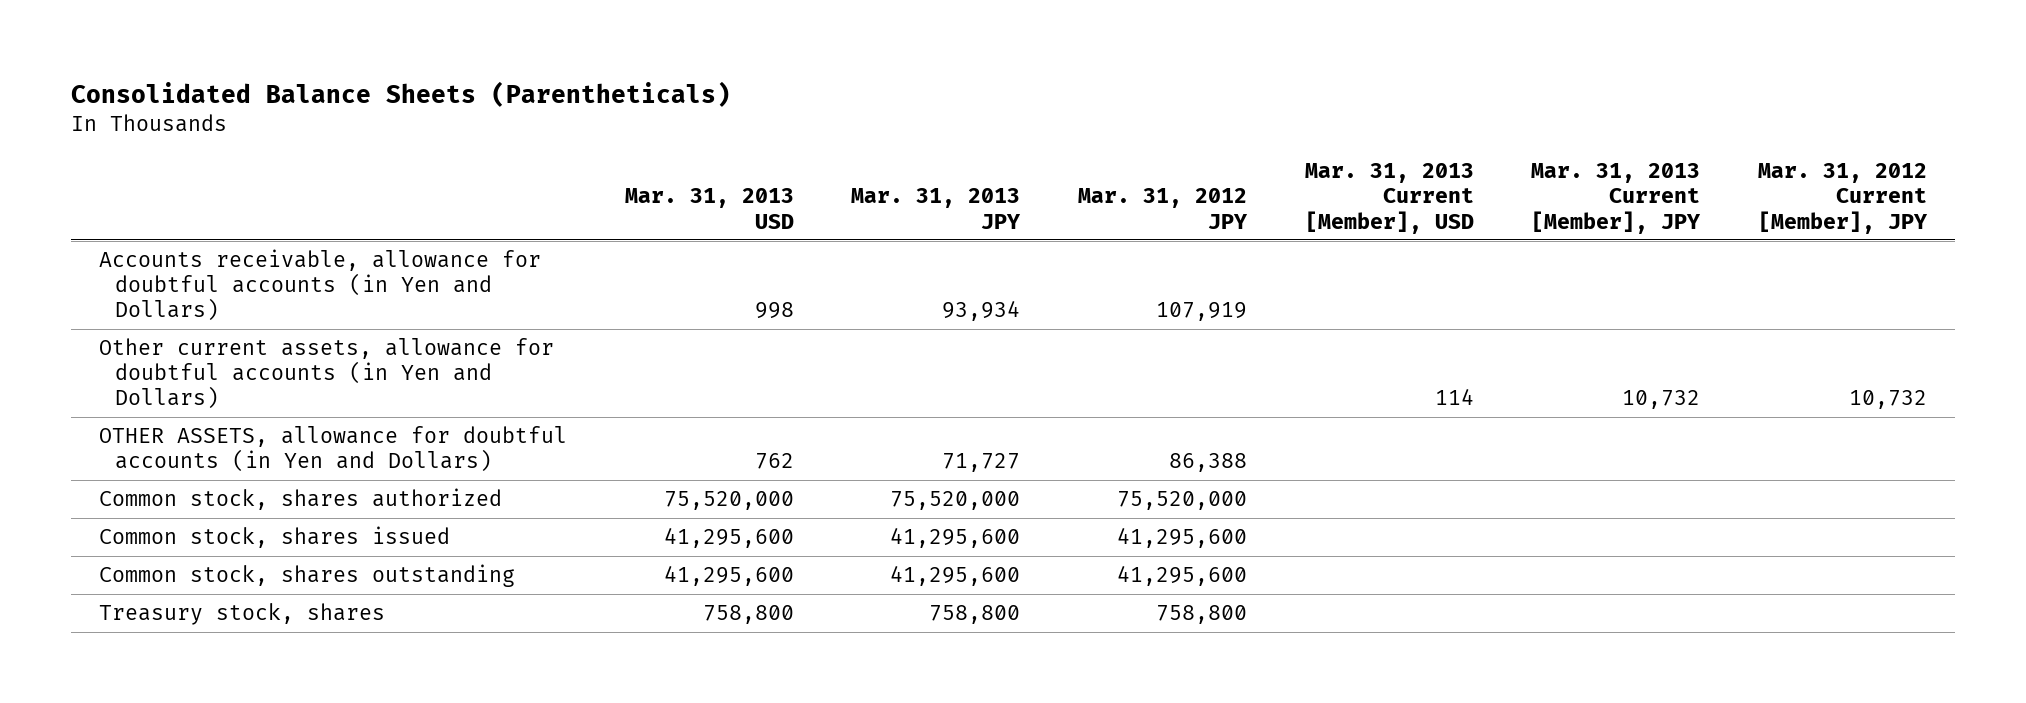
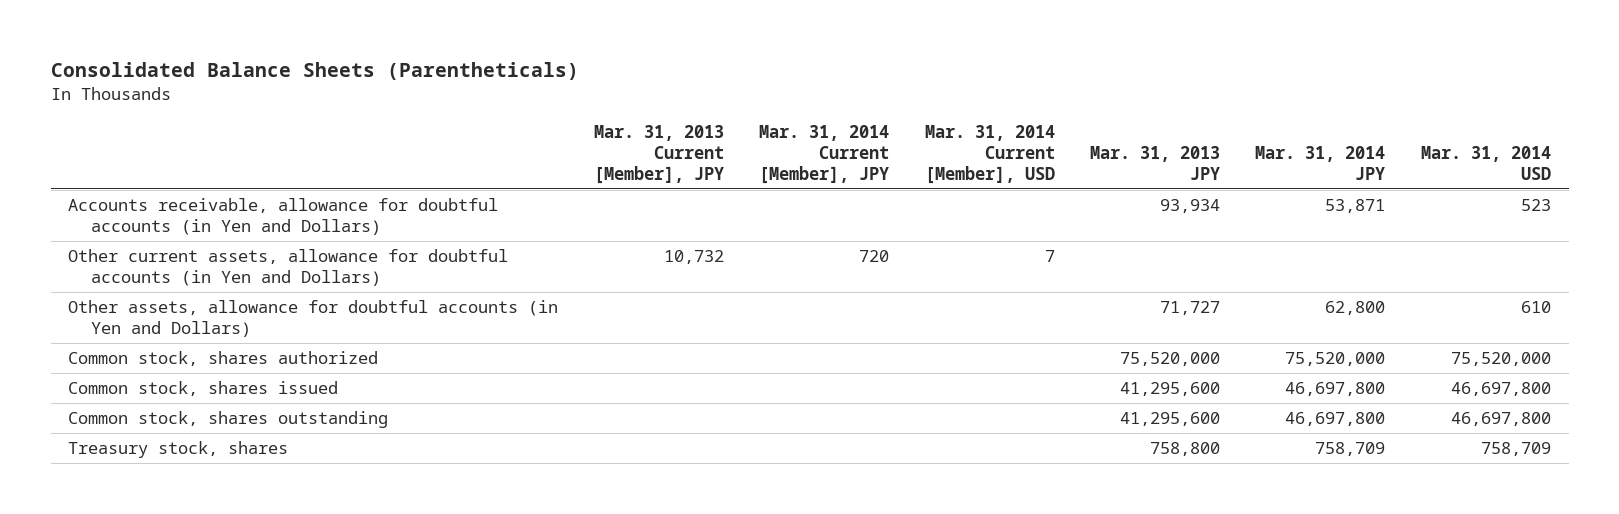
[624,188,794,229] Mar. 31, 2013 USD -> none
[1078,188,1249,229] Mar. 31, 2012 JPY -> none
[1304,163,1474,234] Mar. 31, 2013 Current [Member], USD -> none
[1757,163,1928,234] Mar. 31, 2012 Current [Member], JPY -> none
none -> [759,124,890,184] Mar. 31, 2014 Current [Member], JPY
none -> [924,124,1055,184] Mar. 31, 2014 Current [Member], USD
none -> [1255,145,1386,180] Mar. 31, 2014 JPY
none -> [1420,145,1551,180] Mar. 31, 2014 USD
[99,338,555,410] Othеr currеnt assеts, allowancе for doubtful accounts (in Yen and Dollars) -> [68,249,509,287] Other current assets, allowance for doubtful accounts (in Yen and Dollars)
[99,426,568,473] OTHER ΑSSETS, allowancе for doubtful accounts (in Yen and Dollars) -> [68,300,559,338] Other assets, allowance for doubtful accounts (in Yen and Dollars)

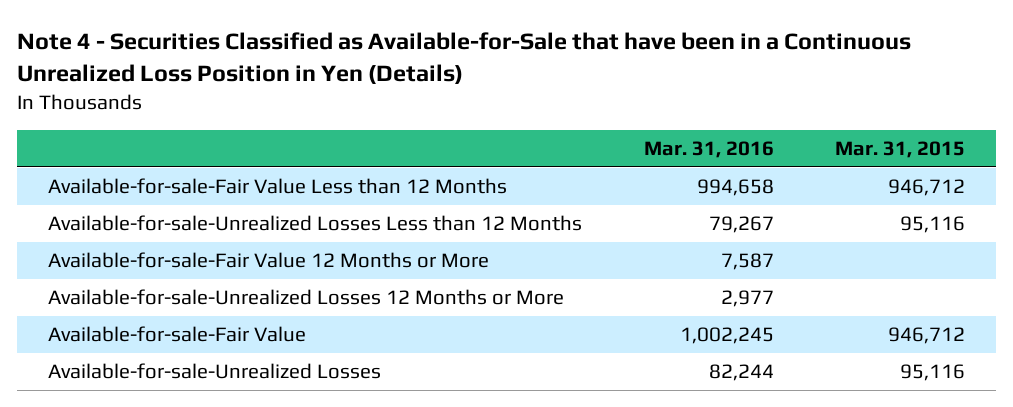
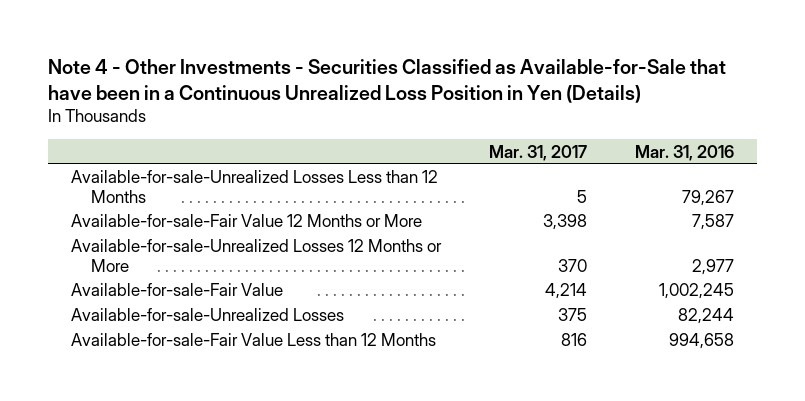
[17,32,912,85] Note 4 - Securities Classified as Available-for-Sale that have been in a Continuous Unrealized Loss Position in Yen (Details) -> [47,58,726,103] Note 4 - Other Investments - Securities Classified as Available-for-Sale that have been in a Continuous Unrealized Loss Position in Yen (Details)
[835,140,966,158] Mar. 31, 2015 -> none
none -> [488,144,587,161] Mar. 31, 2017
[48,178,508,195] Available-for-sale-Fair Value Less than 12 Months -> [71,333,437,347] Available-for-sale-Fair Value Less than 12 Months

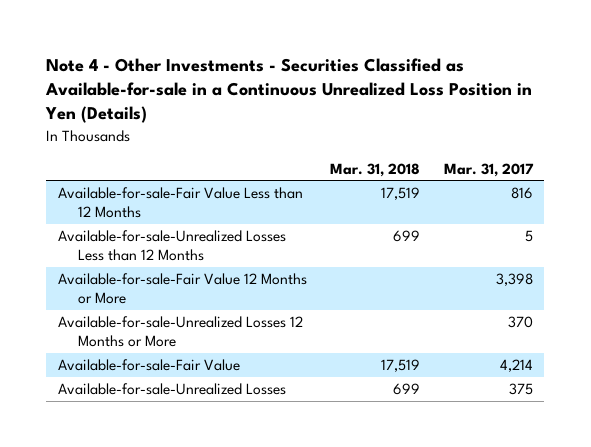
[47,58,726,103] Note 4 - Other Investments - Securities Classified as Available-for-Sale that have been in a Continuous Unrealized Loss Position in Yen (Details) -> [45,57,533,124] Note 4 - Other Investments - Securities Classified as Available-for-sale in a Continuous Unrealized Loss Position in Yen (Details)
[634,144,734,161] Mar. 31, 2016 -> none
none -> [330,162,421,177] Mar. 31, 2018
[71,333,437,347] Available-for-sale-Fair Value Less than 12 Months -> [57,187,303,218] Available-for-sale-Fair Value Less than 12 Months

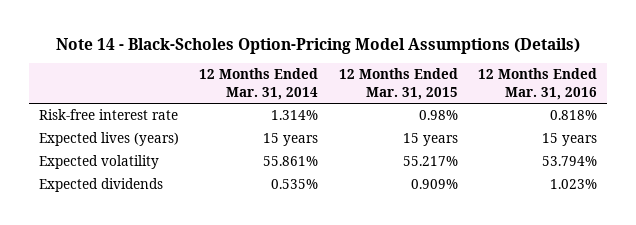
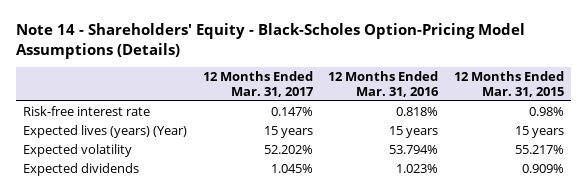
[56,37,581,54] Note 14 - Black-Scholes Option-Pricing Model Assumptions (Details) -> [15,23,525,59] Note 14 - Shareholders' Equity - Black-Scholes Option-Pricing Model Assumptions (Details)
[199,68,319,100] 12 Months Ended Mar. 31, 2014 -> none
none -> [202,71,314,97] 12 Months Ended Mar. 31, 2017
[39,132,180,147] Expected lives (years) -> [23,125,188,139] Expected lives (years) (Year)

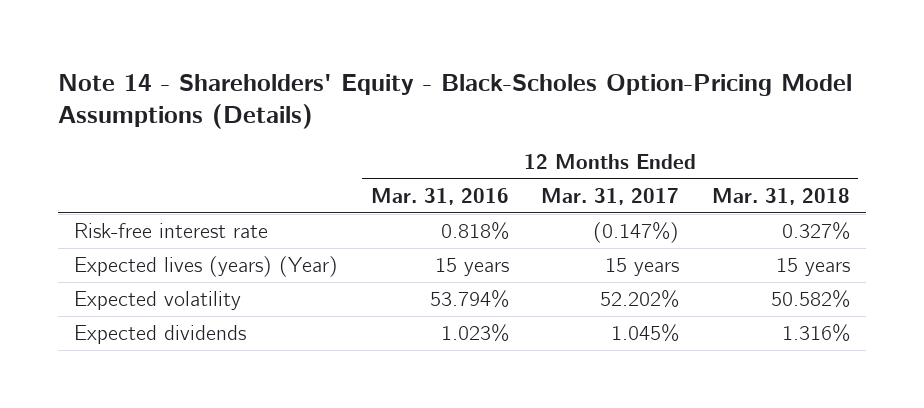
[453,71,564,97] 12 Months Ended Mar. 31, 2015 -> none
none -> [711,188,850,206] Mar. 31, 2018
[270,107,313,117] 0.147% -> [593,222,680,244] (0.147%)

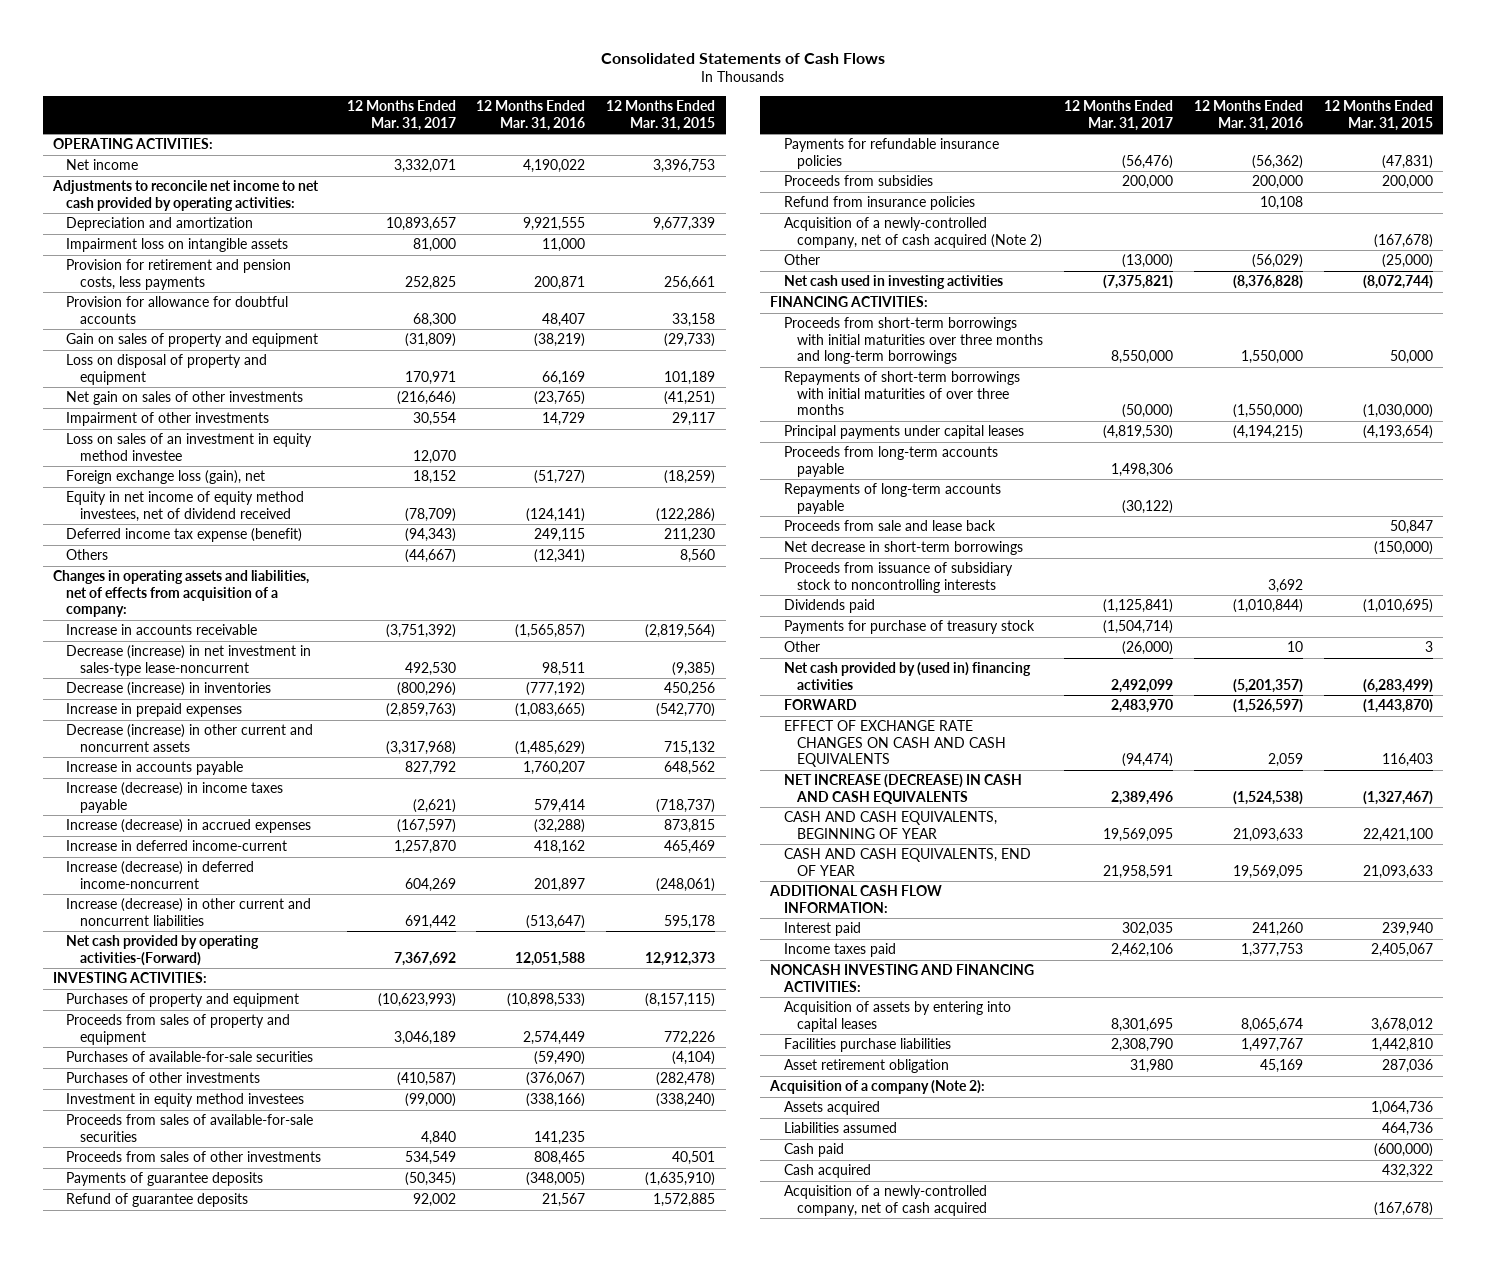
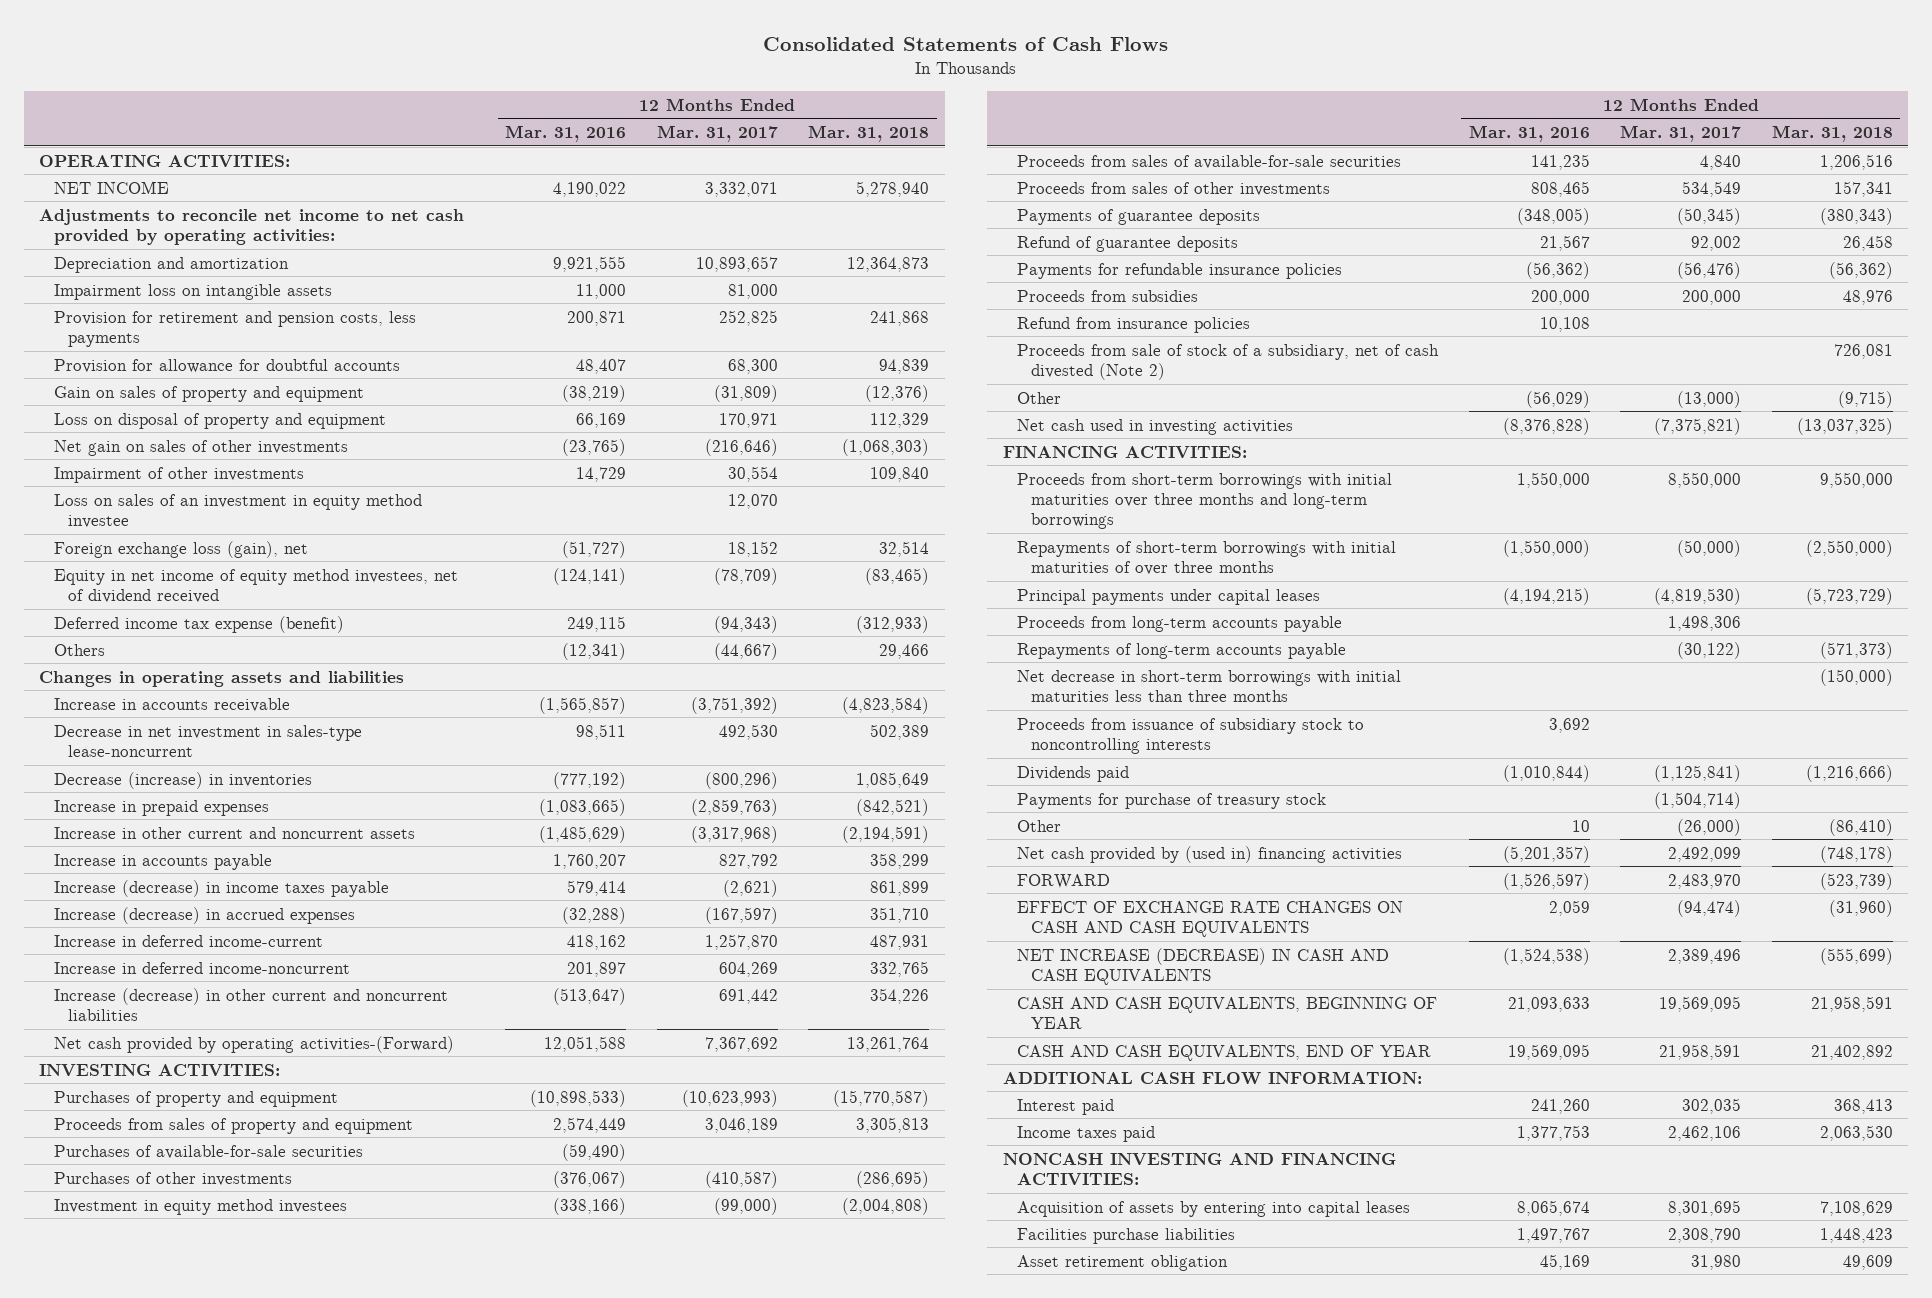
[606,100,716,131] 12 Months Ended Mar. 31, 2015 -> none
none -> [808,124,930,142] Mar. 31, 2018
[66,159,139,171] Net income -> [53,180,169,194] NET INCOME
[52,570,309,618] Changes in operating assets and liabilities, net of effects from acquisition of a company: -> [39,670,405,687] Changes in operating assets and liabilities
[66,645,312,676] Decrease (increase) in net investment in sales-type lease-noncurrent -> [53,724,362,757] Decrease in net investment in sales-type lease-noncurrent
[66,724,314,752] Decrease (increase) in other current and noncurrent assets -> [53,826,415,839] Increase in other current and noncurrent assets
[66,861,255,889] Increase (decrease) in deferred income-noncurrent -> [53,961,350,974] Increase in deferred income-noncurrent
[783,217,1043,248] Acquisition of a newly-controlled company, net of cash acquired (Note 2) -> none
none -> [1017,343,1440,380] Proceeds from sale of stock of a subsidiary, net of cash divested (Note 2)
[783,520,996,532] Proceeds from sale and lease back -> none
[783,541,1023,556] Net decrease in short-term borrowings -> none
none -> [1017,669,1402,702] Net decrease in short-term borrowings with initial maturities less than three months
[769,1080,986,1095] Acquisition of a company (Note 2): -> none
[783,1101,880,1116] Assets acquired -> none
[783,1122,897,1134] Liabilities assumed -> none
[783,1143,844,1158] Cash paid -> none
[783,1164,871,1179] Cash acquired -> none
[783,1185,988,1216] Acquisition of a newly-controlled company, net of cash acquired -> none

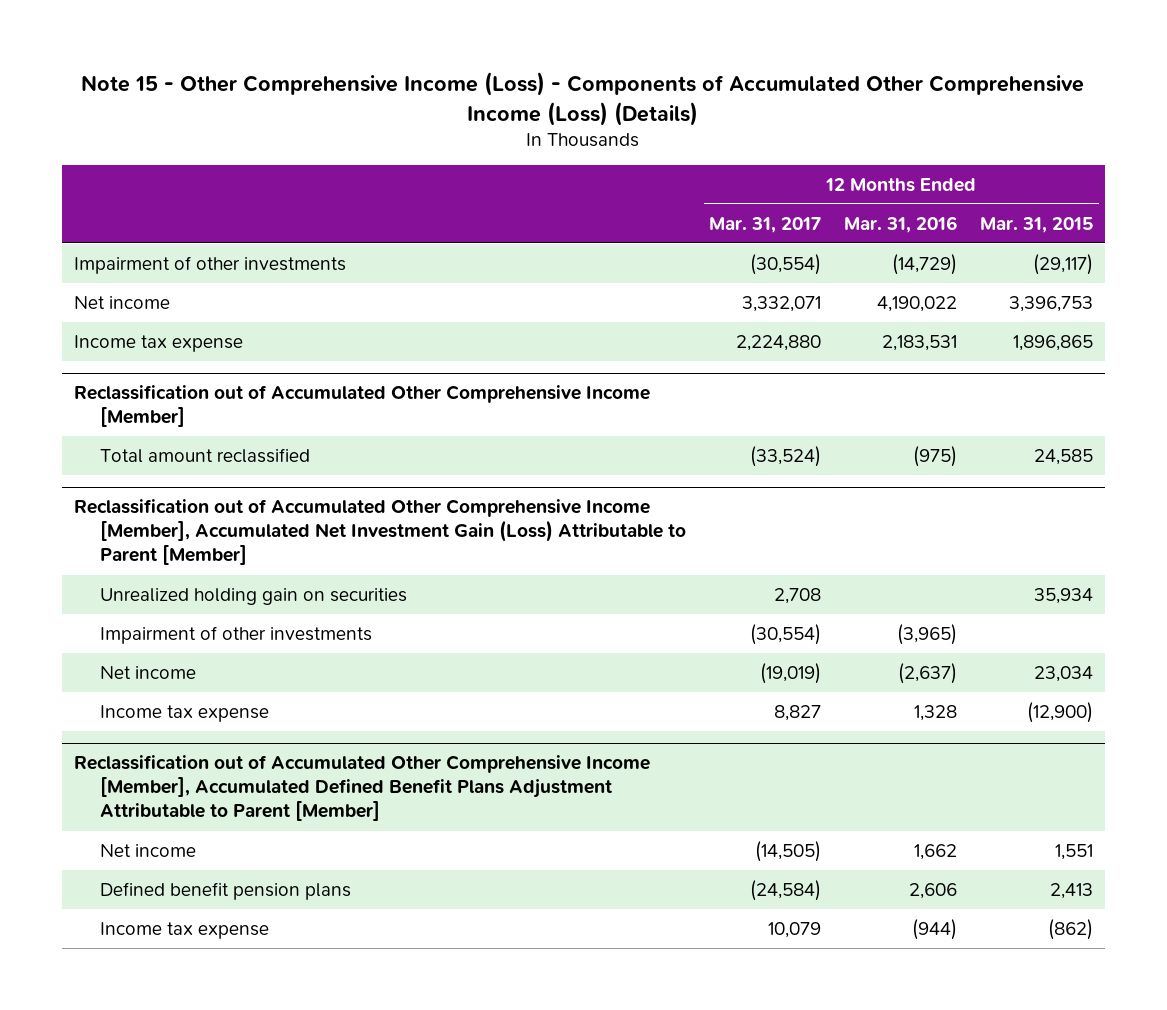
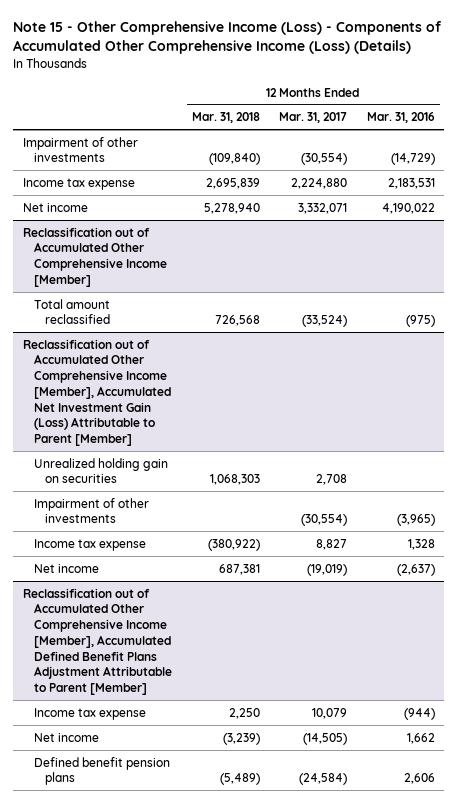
[980,216,1094,233] Mar. 31, 2015 -> none
none -> [191,112,260,124] Mar. 31, 2018
[73,295,170,309] Net income -> [22,202,88,212] Net income
[100,665,197,679] Net income -> [34,563,100,573] Net income
[100,921,270,939] Income tax expense -> [34,707,147,720] Income tax expense

